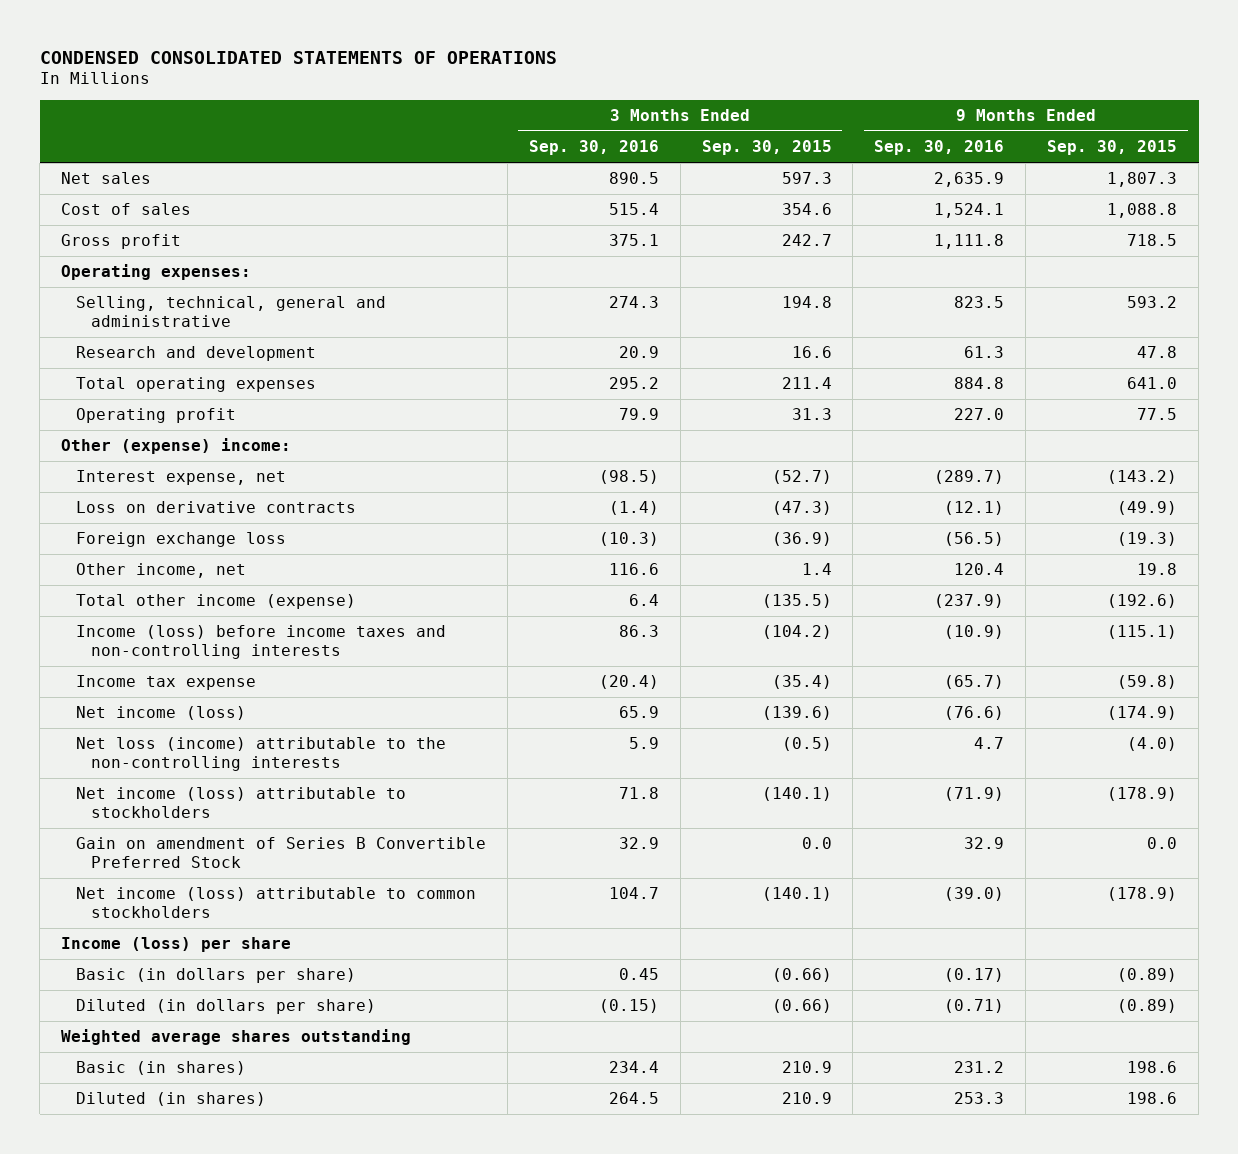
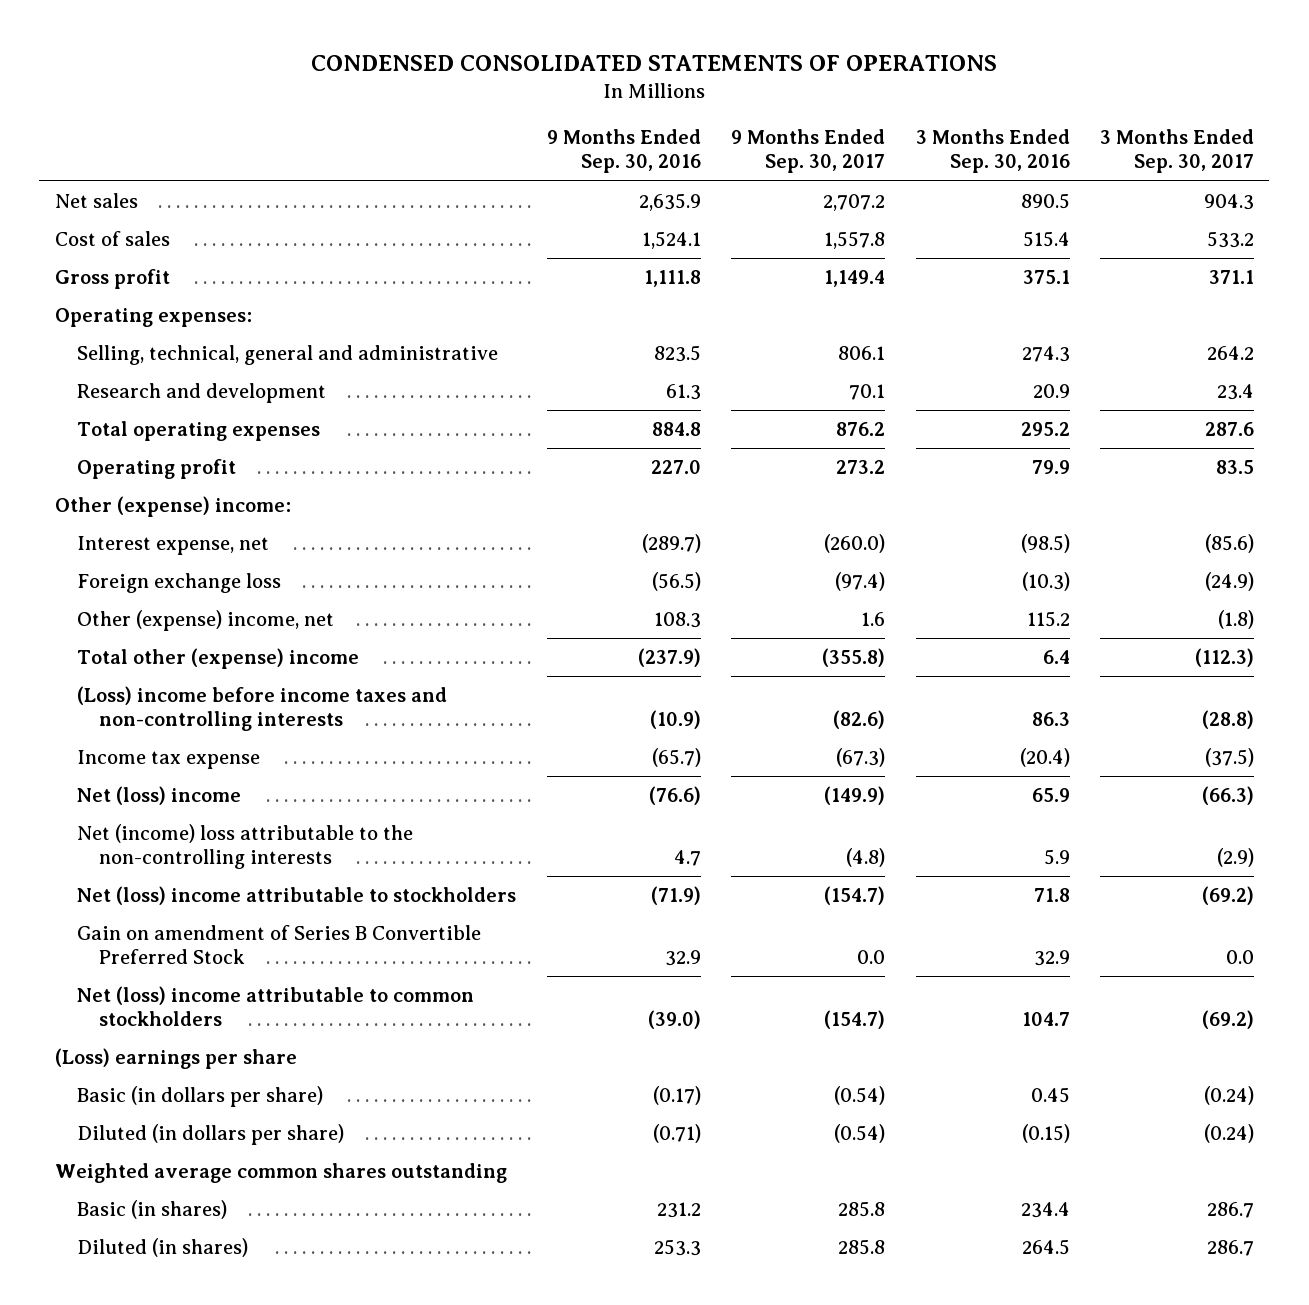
[701,140,832,156] Sep. 30, 2015 -> none
[1047,140,1178,156] Sep. 30, 2015 -> none
none -> [731,129,886,174] 9 Months Ended Sep. 30, 2017
none -> [1100,129,1255,174] 3 Months Ended Sep. 30, 2017
[75,501,356,514] Loss on derivative contracts -> none
[75,563,246,579] Other income, net -> [77,610,335,632] Other (expense) income, net
[608,563,659,576] 116.6 -> [1026,611,1070,628] 115.2
[954,563,1005,576] 120.4 -> [653,612,701,629] 108.3
[75,594,356,610] Total other income (expense) -> [77,648,360,670] Total other (expense) income
[75,625,446,660] Income (loss) before income taxes and non-controlling interests -> [77,686,448,732] (Loss) income before income taxes and non-controlling interests
[75,706,246,721] Net income (loss) -> [77,786,242,806] Net (loss) income
[75,737,446,772] Net loss (income) attributable to the non-controlling interests -> [77,824,414,870] Net (income) loss attributable to the non-controlling interests
[75,787,406,819] Net income (loss) attributable to stockholders -> [77,886,517,906] Net (loss) income attributable to stockholders
[75,887,476,919] Net income (loss) attributable to common stockholders -> [77,986,475,1027] Net (loss) income attributable to common stockholders
[61,937,292,953] Income (loss) per share -> [54,1048,297,1070] (Loss) earnings per share
[61,1029,412,1046] Weighted average shares outstanding -> [54,1163,507,1184] Weighted average common shares outstanding

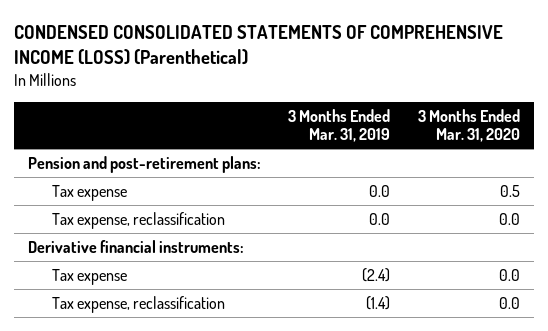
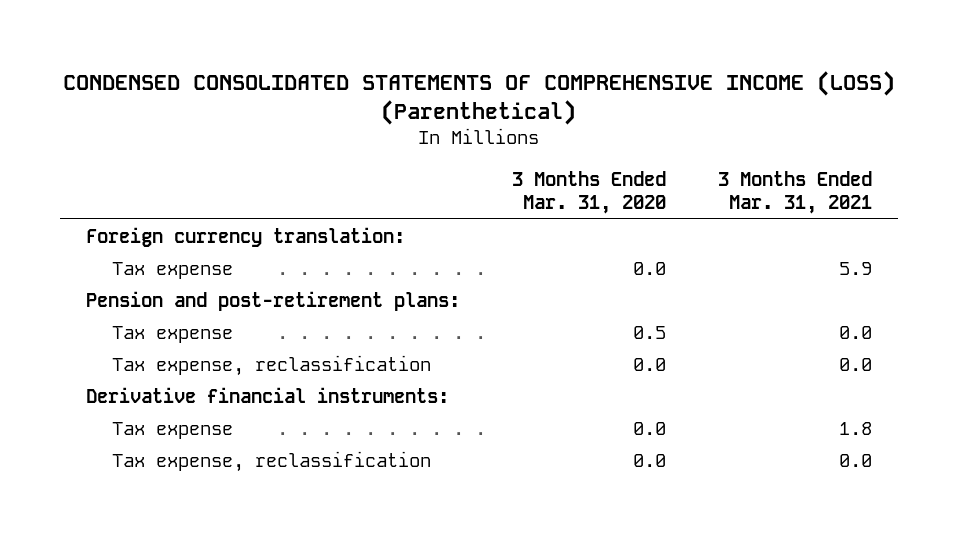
[288,108,391,143] 3 Months Ended Mar. 31, 2019 -> none
none -> [717,170,872,215] 3 Months Ended Mar. 31, 2021
none -> [86,226,406,247] Foreign currency translation:
none -> [111,261,233,279] Tax expense

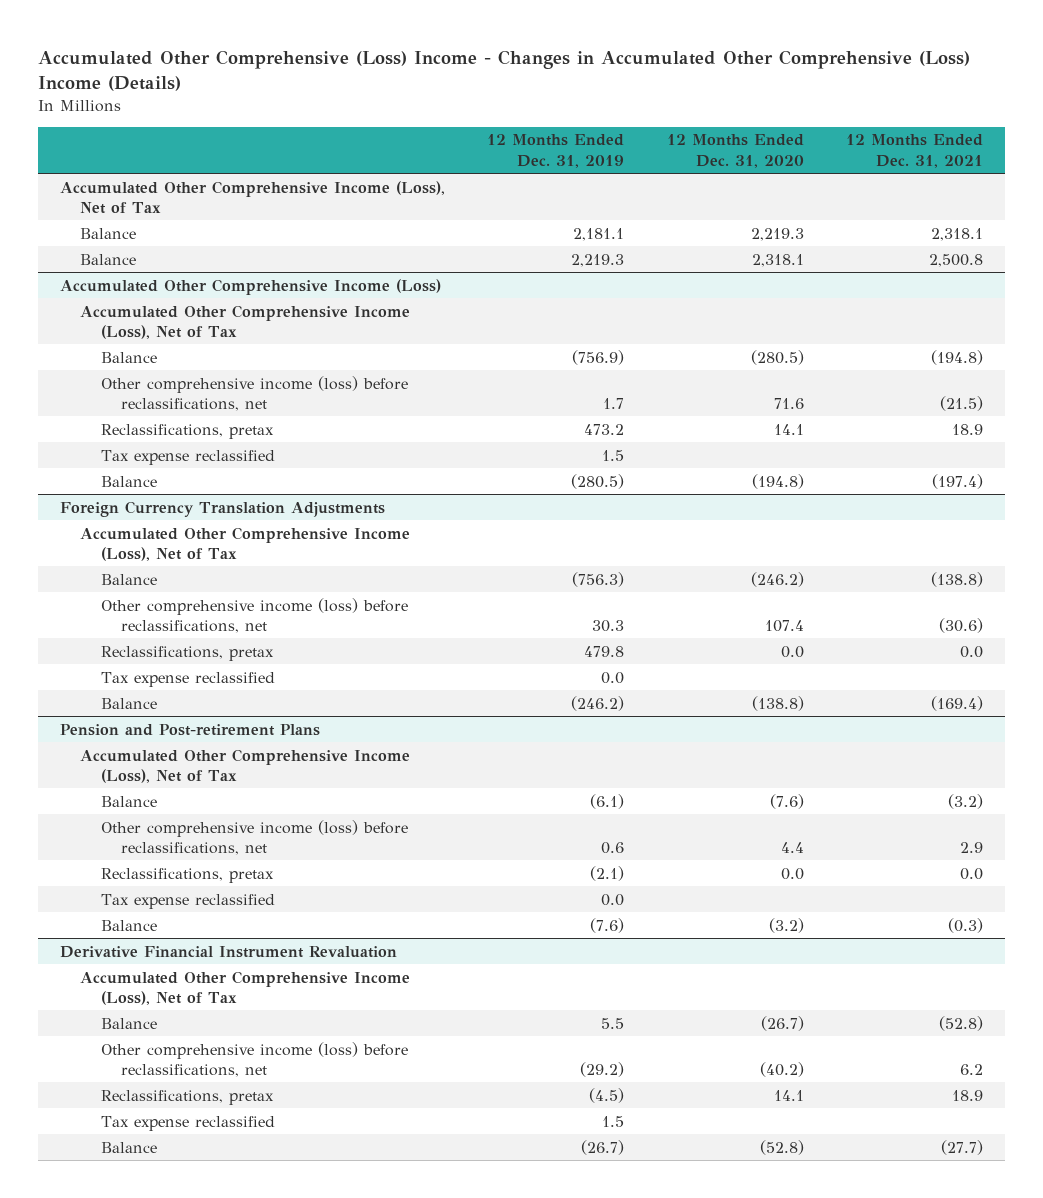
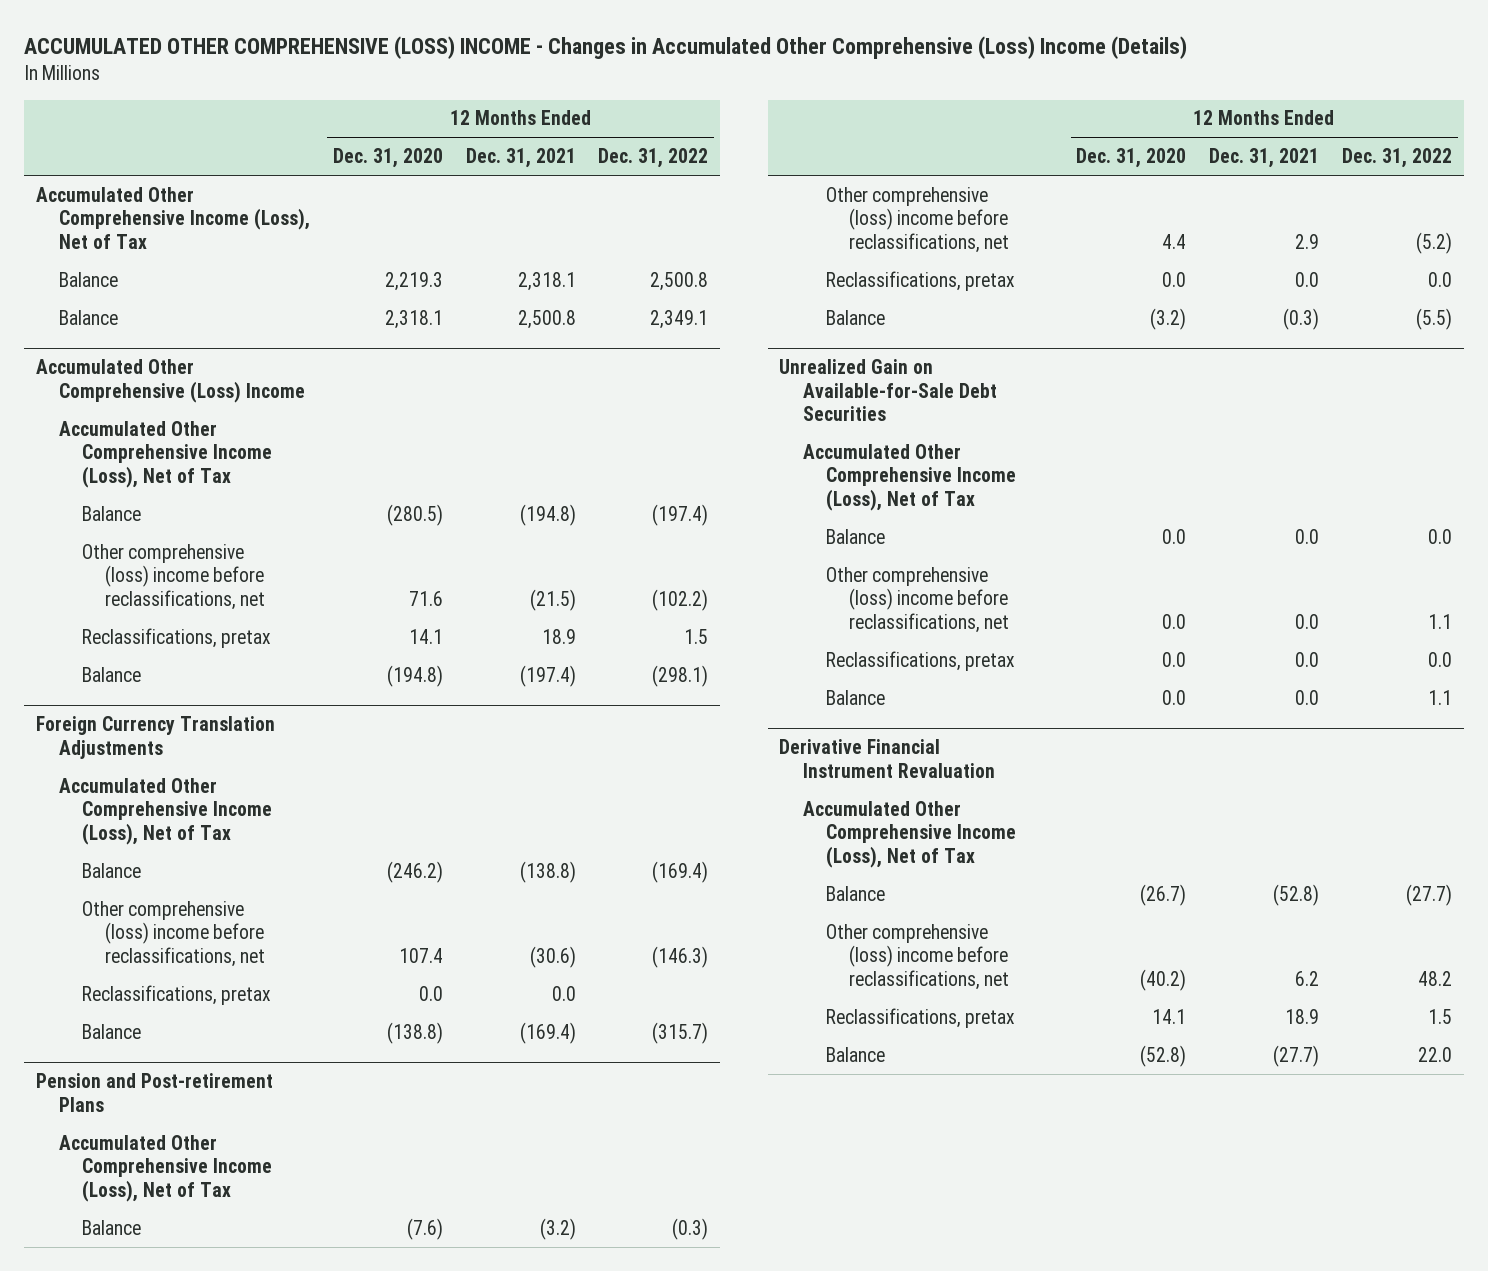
[38,49,971,91] Accumulated Other Comprehensive (Loss) Income - Changes in Accumulated Other Comprehensive (Loss) Income (Details) -> [24,36,1188,60] ACCUMULATED OTHER COMPREHENSIVE (LOSS) INCOME - Changes in Accumulated Other Comprehensive (Loss) Income (Details)
[487,134,625,168] 12 Months Ended Dec. 31, 2019 -> none
none -> [598,147,709,168] Dec. 31, 2022
[59,278,441,295] Accumulated Other Comprehensive Income (Loss) -> [35,359,305,403] Accumulated Other Comprehensive (Loss) Income
[100,375,408,411] Other comprehensive income (loss) before reclassifications, net -> [82,543,266,610] Other comprehensive (loss) income before reclassifications, net
[100,449,275,465] Tax expense reclassified -> none
[100,597,408,633] Other comprehensive income (loss) before reclassifications, net -> [82,900,266,967] Other comprehensive (loss) income before reclassifications, net
[100,671,275,687] Tax expense reclassified -> none
[100,819,408,855] Other comprehensive income (loss) before reclassifications, net -> [825,186,1009,253] Other comprehensive (loss) income before reclassifications, net
[100,893,275,909] Tax expense reclassified -> none
none -> [779,359,997,422] Unrealized Gain on Available-for-Sale Debt Securities
none -> [802,443,1016,511] Accumulated Other Comprehensive Income (Loss), Net of Tax
none -> [825,528,885,544] Balance
none -> [825,566,1009,633] Other comprehensive (loss) income before reclassifications, net
none -> [825,650,1015,671] Reclassifications, pretax
none -> [825,689,885,705] Balance
[100,1041,408,1077] Other comprehensive income (loss) before reclassifications, net -> [825,923,1009,990] Other comprehensive (loss) income before reclassifications, net
[100,1115,275,1131] Tax expense reclassified -> none

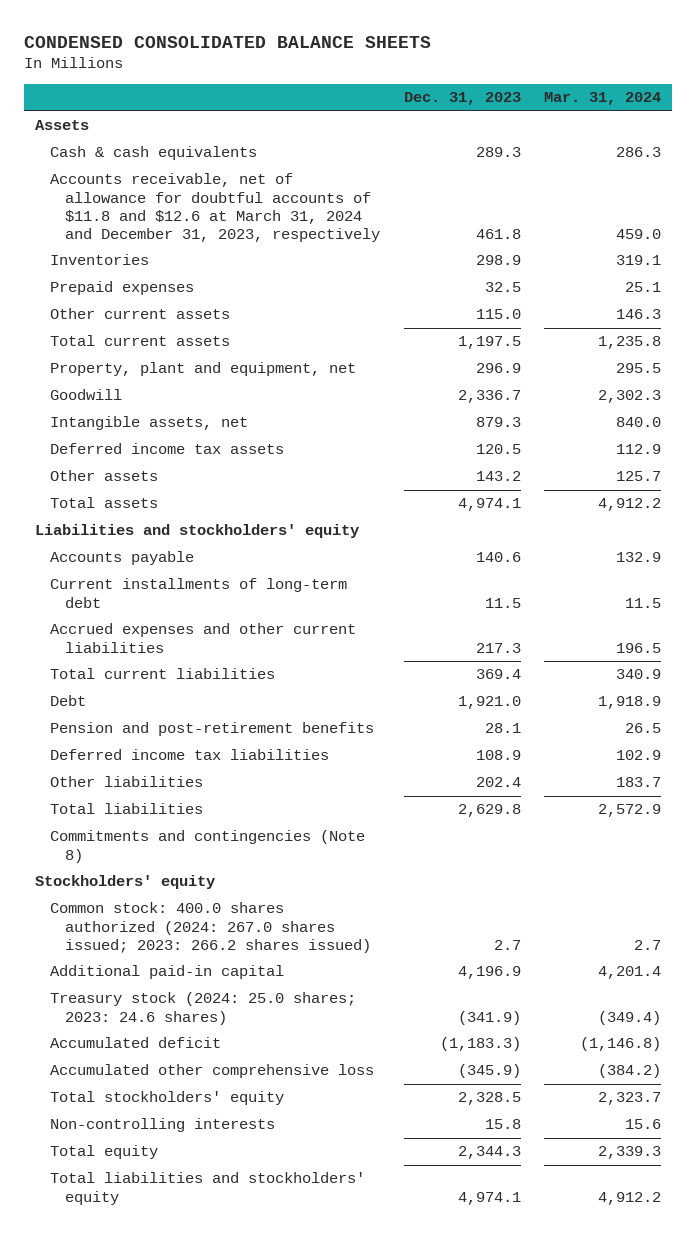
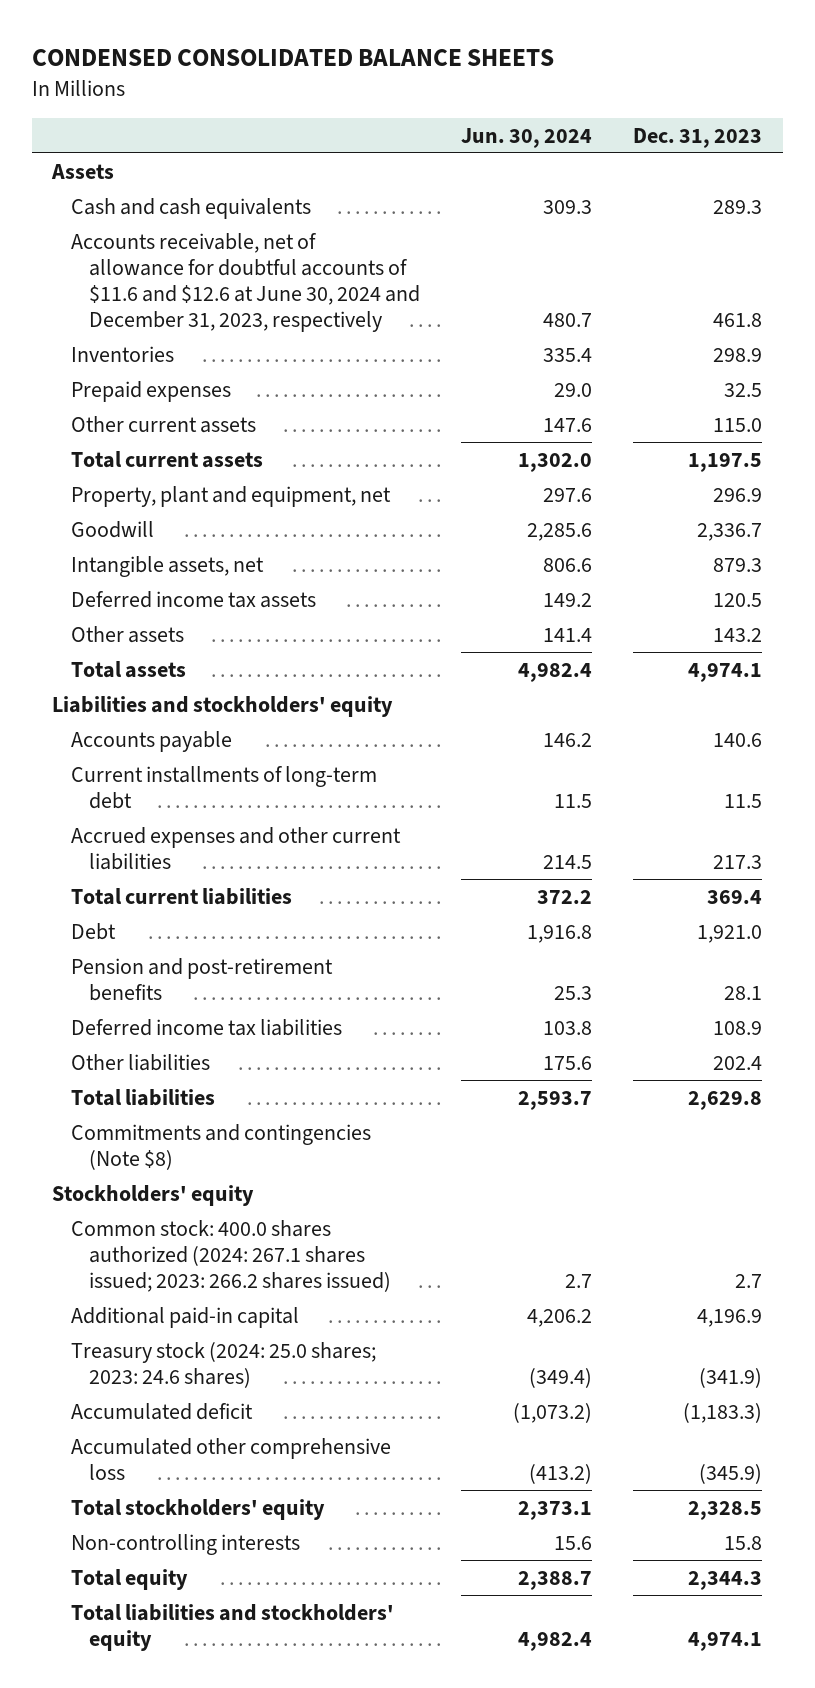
[543,92,661,106] Mar. 31, 2024 -> none
none -> [461,127,593,148] Jun. 30, 2024
[50,146,258,161] Cash & cash equivalents -> [70,197,311,219] Cash and cash equivalents
[50,173,381,243] Accounts receivable, net of allowance for doubtful accounts of $11.8 and $12.6 at March 31, 2024 and December 31, 2023, respectively -> [70,232,421,332] Accounts receivable, net of allowance for doubtful accounts of $11.6 and $12.6 at June 30, 2024 and December 31, 2023, respectively
[50,830,366,863] Commitments and contingencies (Note 8) -> [70,1123,371,1170] Commitments and contingencies (Note $8)
[50,902,372,953] Common stock: 400.0 shares authorized (2024: 267.0 shares issued; 2023: 266.2 shares issued) -> [70,1219,392,1292] Common stock: 400.0 shares authorized (2024: 267.1 shares issued; 2023: 266.2 shares issued)

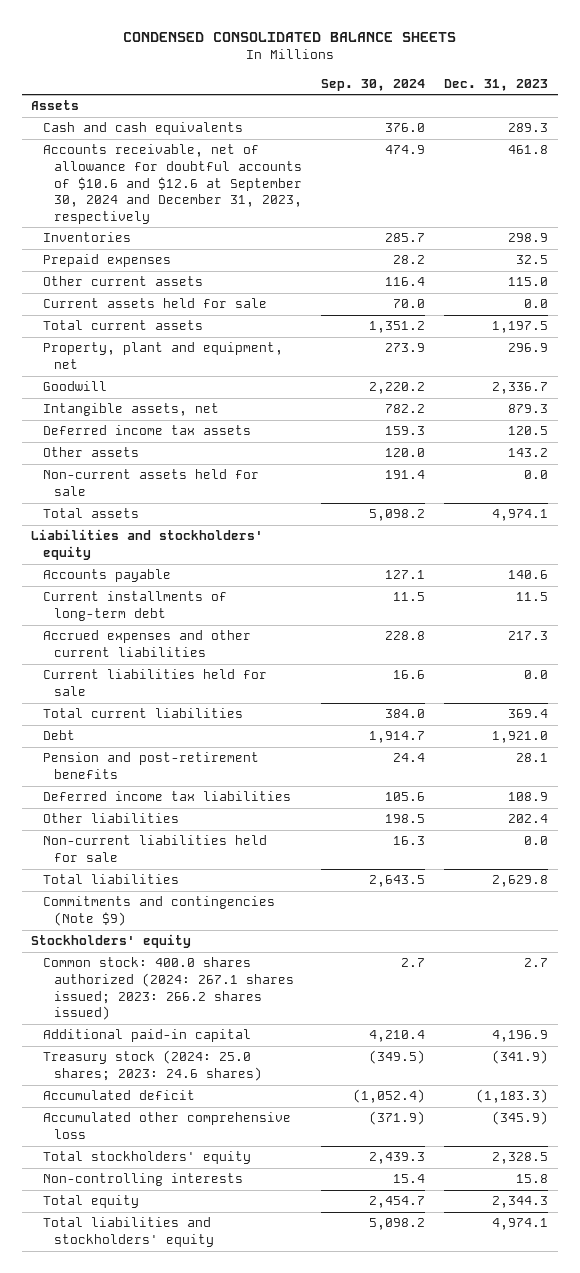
[461,127,593,148] Jun. 30, 2024 -> none
none -> [321,78,426,91] Sep. 30, 2024
[70,232,421,332] Accounts receivable, net of allowance for doubtful accounts of $11.6 and $12.6 at June 30, 2024 and December 31, 2023, respectively -> [42,144,303,224] Accounts receivable, net of allowance for doubtful accounts of $10.6 and $12.6 at September 30, 2024 and December 31, 2023, respectively
none -> [42,298,267,309] Current assets held for sale
none -> [42,469,259,497] Non-current assets held for sale
none -> [42,669,267,697] Current liabilities held for sale
none -> [42,835,267,863] Non-current liabilities held for sale
[70,1123,371,1170] Commitments and contingencies (Note $8) -> [42,896,275,927] Commitments and contingencies (Note $9)

